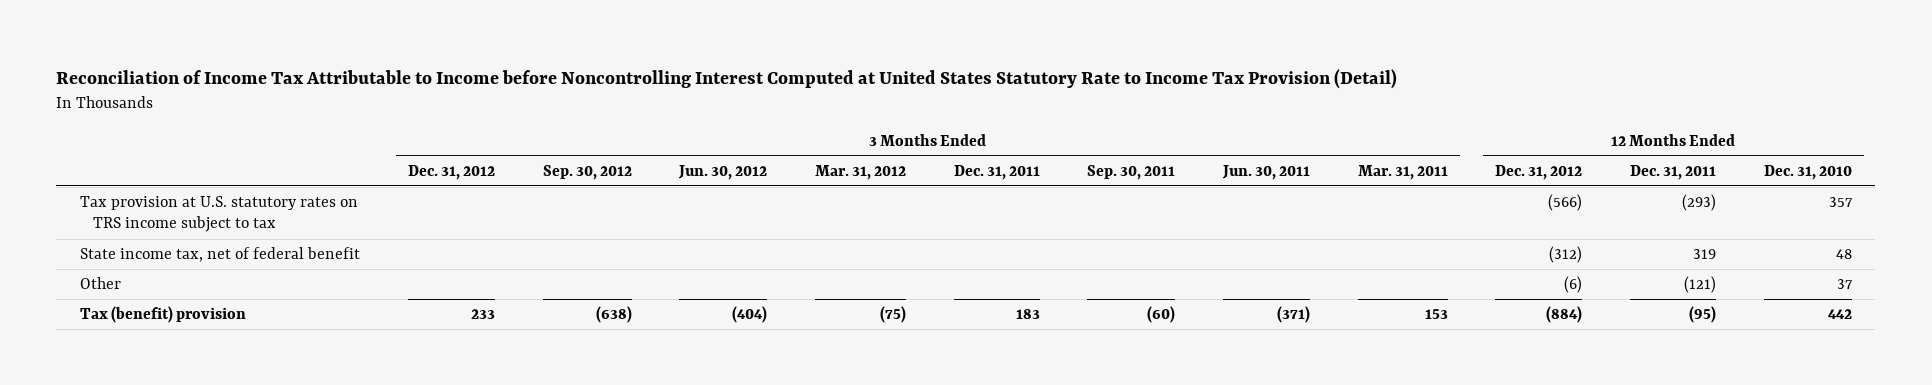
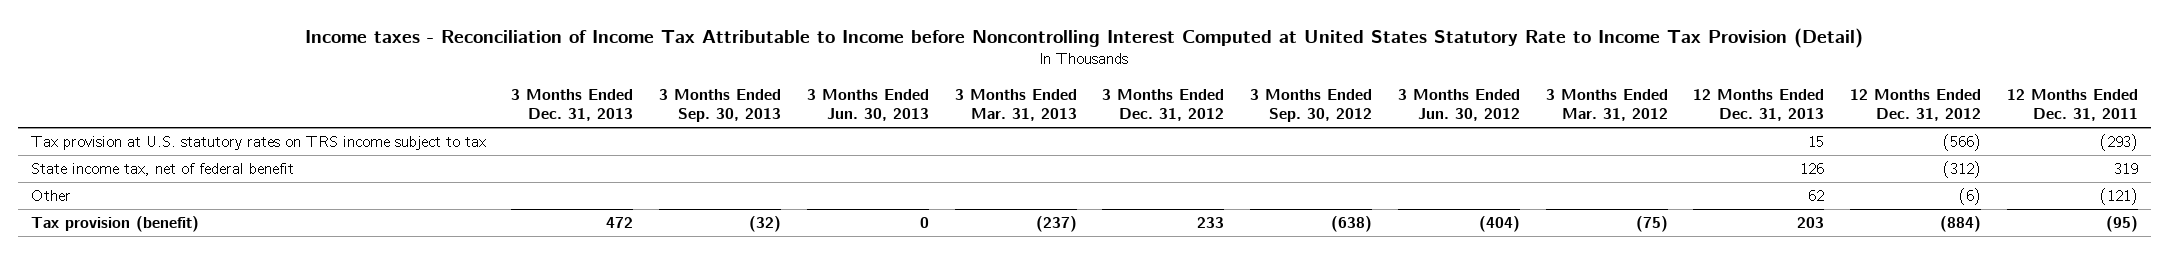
[56,68,1398,89] Reconciliation of Income Tax Attributable to Income before Noncontrolling Interest Computed at United States Statutory Rate to Income Tax Provision (Detail) -> [305,27,1864,48] Income taxes - Reconciliation of Income Tax Attributable to Income before Noncontrolling Interest Computed at United States Statutory Rate to Income Tax Provision (Detail)
[953,164,1040,180] Dec. 31, 2011 -> none
[1087,164,1176,180] Sep. 30, 2011 -> none
[1221,164,1310,180] Jun. 30, 2011 -> none
[1357,164,1448,180] Mar. 31, 2011 -> none
[1763,164,1852,180] Dec. 31, 2010 -> none
none -> [511,88,634,121] 3 Months Ended Dec. 31, 2013
none -> [659,88,782,122] 3 Months Ended Sep. 30, 2013
none -> [806,88,929,121] 3 Months Ended Jun. 30, 2013
none -> [954,88,1077,121] 3 Months Ended Mar. 31, 2013
none -> [1693,88,1825,121] 12 Months Ended Dec. 31, 2013
[80,306,247,324] Tax (benefit) provision -> [30,216,199,233] Tax provision (benefit)

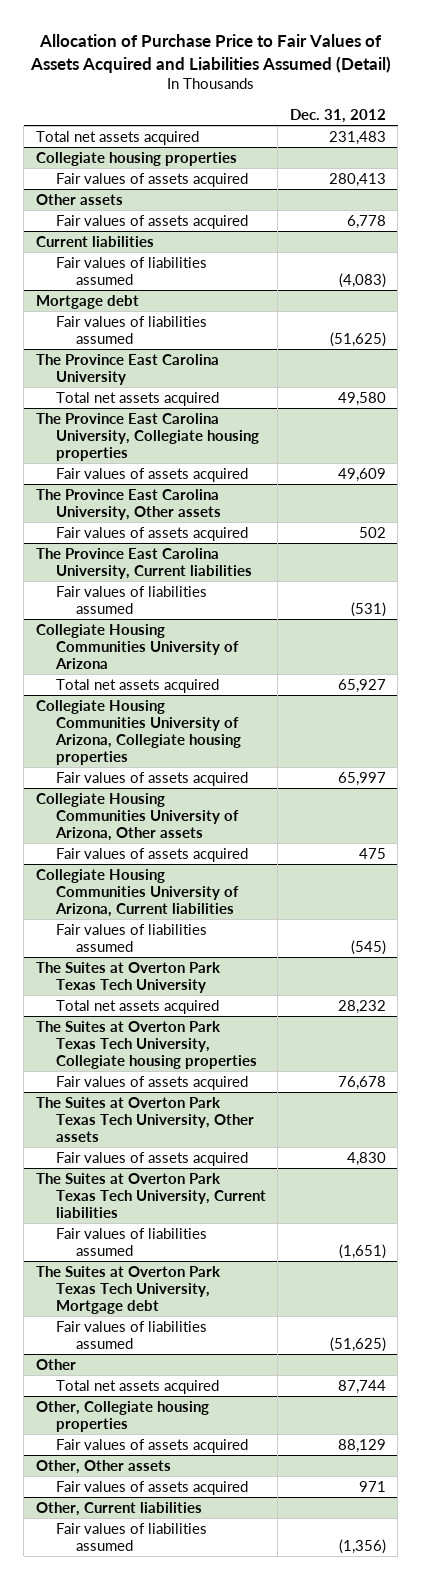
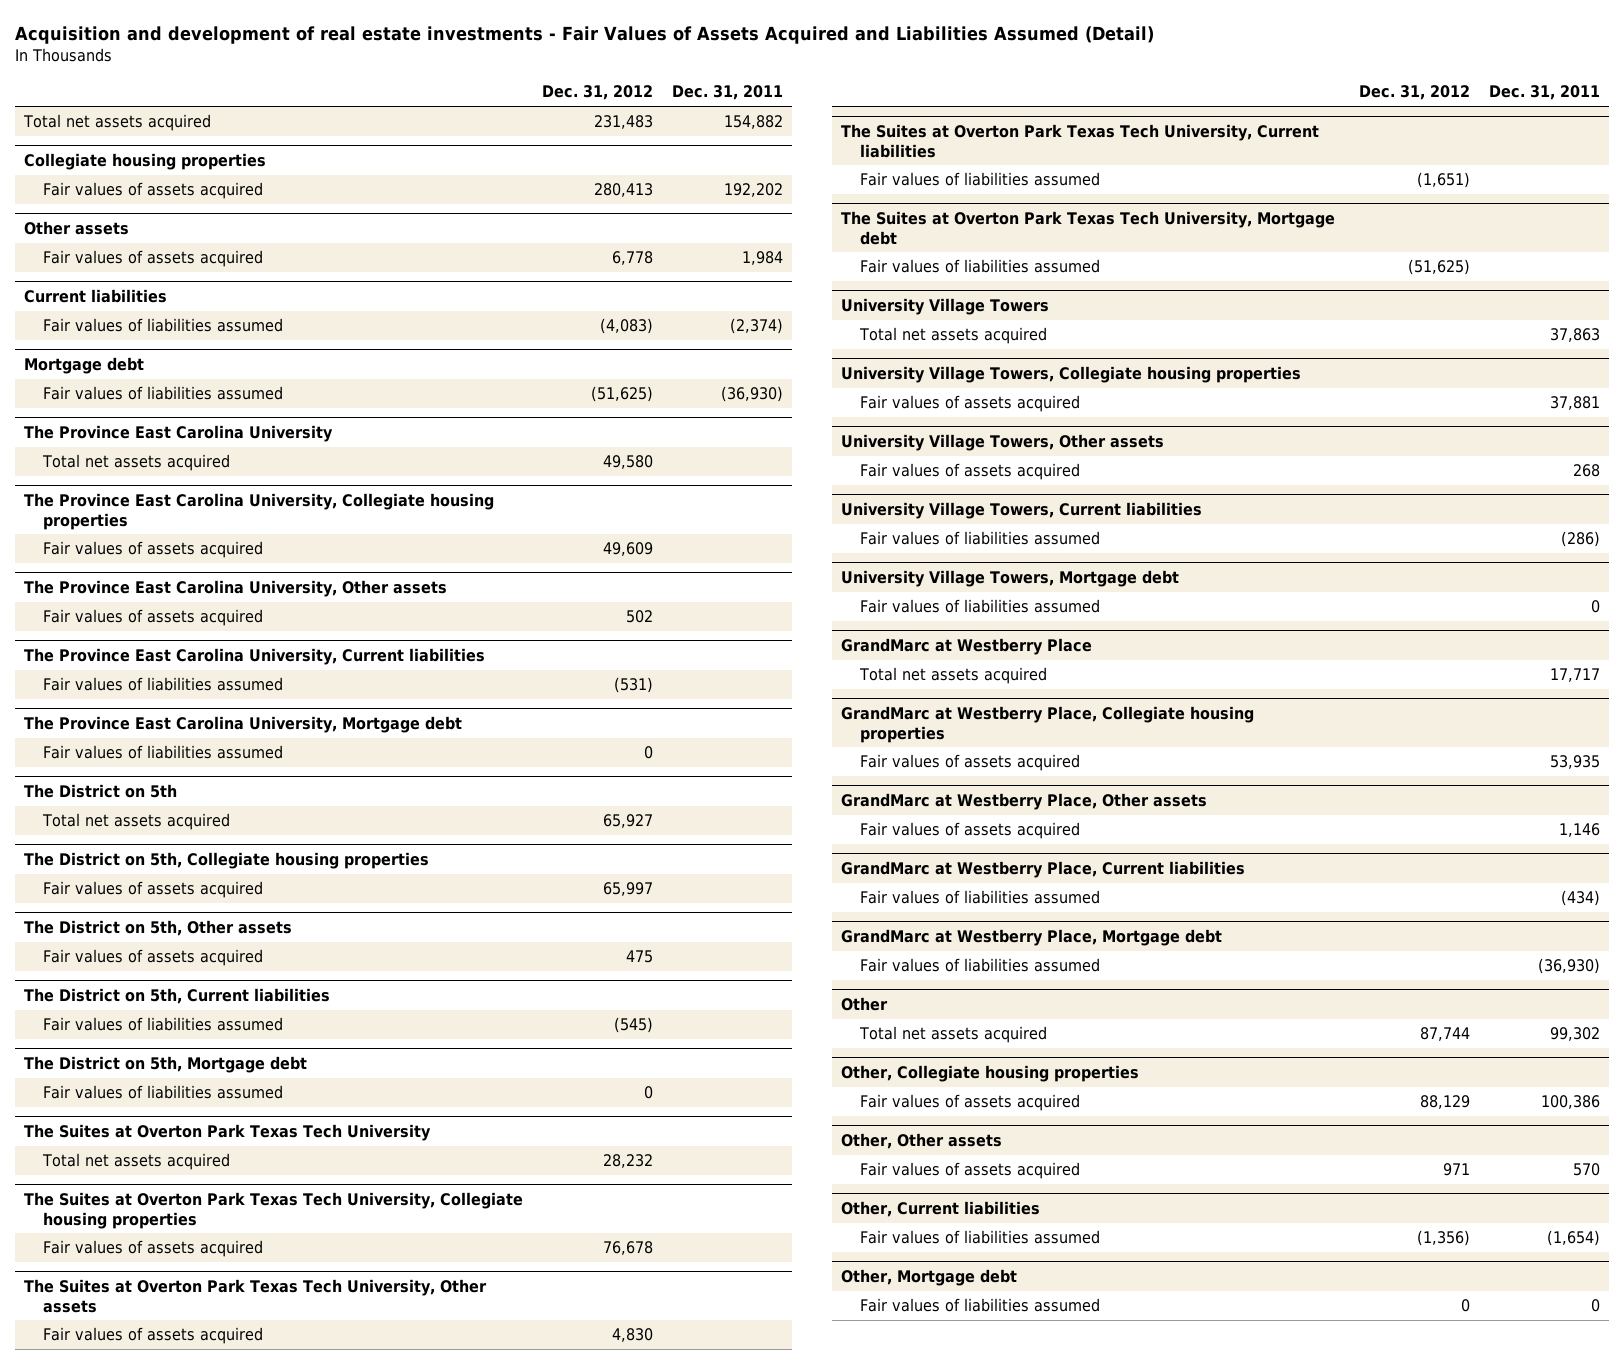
[29,33,391,73] Allocation of Purchase Price to Fair Values of Assets Acquired and Liabilities Assumed (Detail) -> [15,25,1155,44] Acquisition and development of real estate investments - Fair Values of Assets Acquired and Liabilities Assumed (Detail)
none -> [671,85,783,101] Dec. 31, 2011
[35,623,239,670] Collegiate Housing Communities University of Arizona -> none
none -> [24,716,463,734] The Province East Carolina University, Mortgage debt
none -> [42,745,283,760] Fair values of liabilities assumed
none -> [24,784,178,799] The District on 5th
[35,699,241,766] Collegiate Housing Communities University of Arizona, Collegiate housing properties -> none
none -> [24,852,430,870] The District on 5th, Collegiate housing properties
[35,792,239,842] Collegiate Housing Communities University of Arizona, Other assets -> none
none -> [24,920,293,937] The District on 5th, Other assets
[35,868,239,918] Collegiate Housing Communities University of Arizona, Current liabilities -> none
none -> [24,988,331,1005] The District on 5th, Current liabilities
none -> [24,1056,308,1074] The District on 5th, Mortgage debt
none -> [42,1085,283,1100] Fair values of liabilities assumed
none -> [841,298,1050,316] University Village Towers
none -> [858,327,1047,345] Total net assets acquired
none -> [841,366,1302,384] University Village Towers, Collegiate housing properties
none -> [859,395,1080,413] Fair values of assets acquired
none -> [841,434,1165,452] University Village Towers, Other assets
none -> [859,463,1080,481] Fair values of assets acquired
none -> [841,502,1203,520] University Village Towers, Current liabilities
none -> [859,531,1100,546] Fair values of liabilities assumed
none -> [841,570,1180,588] University Village Towers, Mortgage debt
none -> [859,599,1100,614] Fair values of liabilities assumed
none -> [841,638,1093,656] GrandMarc at Westberry Place
none -> [858,667,1047,685] Total net assets acquired
none -> [841,706,1255,743] GrandMarc at Westberry Place, Collegiate housing properties
none -> [859,754,1080,772] Fair values of assets acquired
none -> [841,793,1208,811] GrandMarc at Westberry Place, Other assets
none -> [859,822,1080,840] Fair values of assets acquired
none -> [841,861,1246,879] GrandMarc at Westberry Place, Current liabilities
none -> [859,890,1100,905] Fair values of liabilities assumed
none -> [841,929,1223,947] GrandMarc at Westberry Place, Mortgage debt
none -> [859,958,1100,973] Fair values of liabilities assumed
none -> [841,1269,1018,1287] Other, Mortgage debt
none -> [859,1298,1100,1313] Fair values of liabilities assumed

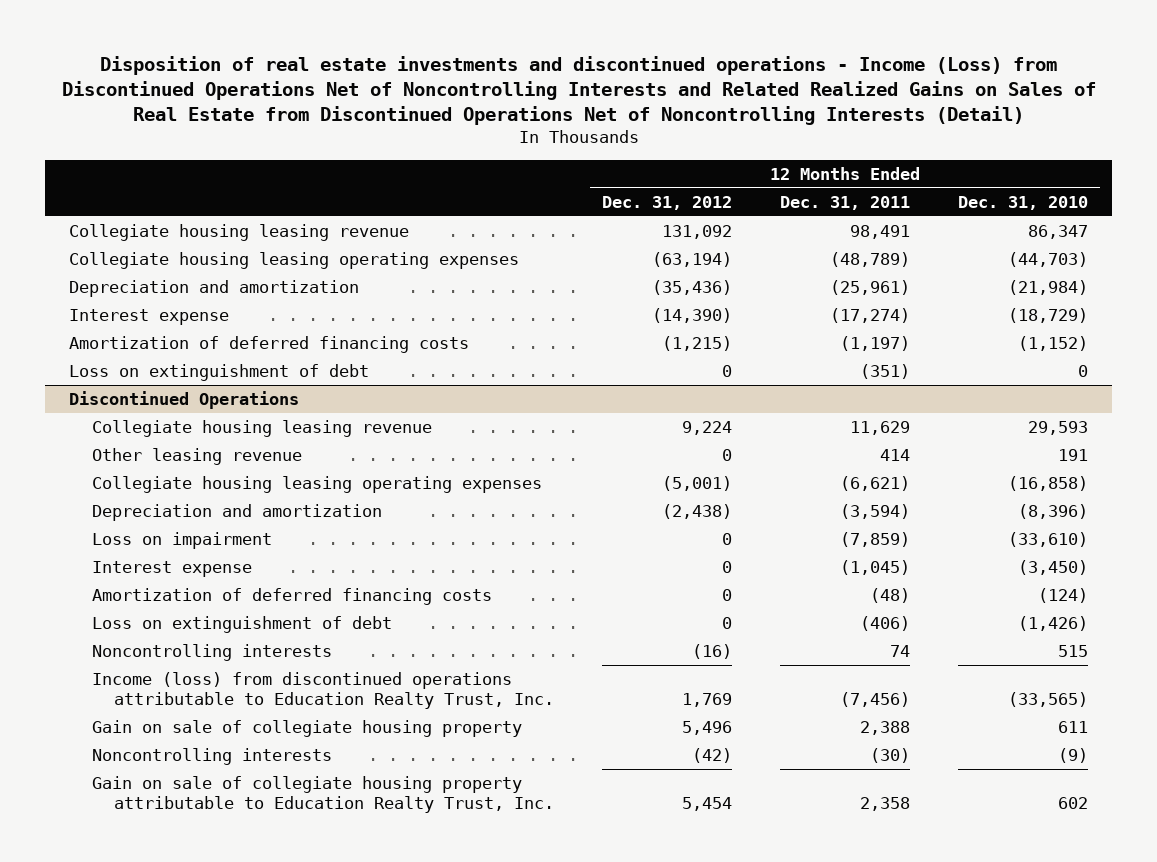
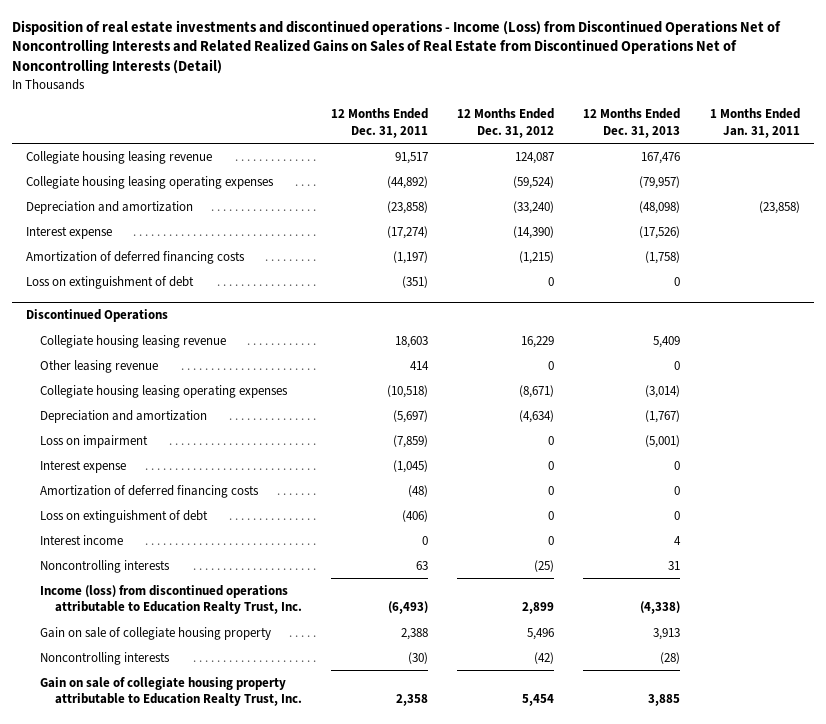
[958,195,1089,210] Dec. 31, 2010 -> none
none -> [583,108,681,138] 12 Months Ended Dec. 31, 2013
none -> [709,108,800,138] 1 Months Ended Jan. 31, 2011
[662,224,733,239] 131,092 -> [515,151,555,164] 124,087
[850,224,911,239] 98,491 -> [394,151,428,164] 91,517
[652,251,733,267] (63,194) -> [513,175,555,189] (59,524)
[830,251,911,267] (48,789) -> [386,175,428,189] (44,892)
[652,279,733,295] (35,436) -> [513,200,555,214] (33,240)
[830,279,911,295] (25,961) -> [386,200,428,214] (23,858)
[682,420,733,435] 9,224 -> [521,335,555,348] 16,229
[850,420,911,435] 11,629 -> [394,335,428,348] 18,603
[662,475,733,491] (5,001) -> [519,384,555,398] (8,671)
[840,475,911,491] (6,621) -> [386,384,428,398] (10,518)
[662,503,733,519] (2,438) -> [519,409,555,423] (4,634)
[840,503,911,519] (3,594) -> [392,409,428,423] (5,697)
none -> [40,534,124,545] Interest income
[692,643,733,659] (16) -> [534,559,555,572] (25)
[890,644,911,657] 74 -> [415,560,428,570] 63
[682,693,733,708] 1,769 -> [522,602,555,615] 2,899
[840,692,911,708] (7,456) -> [387,601,428,615] (6,493)

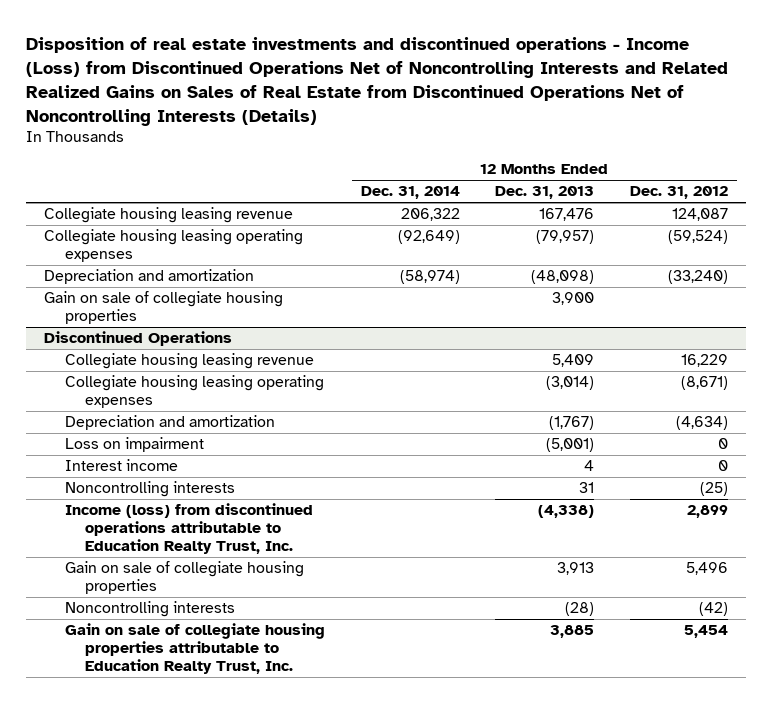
[11,19,781,75] Disposition of real estate investments and discontinued operations - Income (Loss) from Discontinued Operations Net of Noncontrolling Interests and Related Realized Gains on Sales of Real Estate from Discontinued Operations Net of Noncontrolling Interests (Detail) -> [26,37,729,126] Disposition of real estate investments and discontinued operations - Income (Loss) from Discontinued Operations Net of Noncontrolling Interests and Related Realized Gains on Sales of Real Estate from Discontinued Operations Net of Noncontrolling Interests (Details)
[330,108,428,138] 12 Months Ended Dec. 31, 2011 -> none
[709,108,800,138] 1 Months Ended Jan. 31, 2011 -> none
none -> [360,186,460,200] Dec. 31, 2014
[26,225,113,239] Interest expense -> none
[26,250,246,264] Amortization of deferred financing costs -> none
[26,275,195,289] Loss on extinguishment of debt -> none
none -> [44,291,284,325] Gain on sale of collegiate housing properties
[40,359,159,373] Other leasing revenue -> none
[40,459,127,473] Interest expense -> none
[40,484,260,498] Amortization of deferred financing costs -> none
[40,509,209,523] Loss on extinguishment of debt -> none
[40,626,272,640] Gain on sale of collegiate housing property -> [64,561,304,595] Gain on sale of collegiate housing properties
[40,676,302,707] Gain on sale of collegiate housing property attributable to Education Realty Trust, Inc. -> [64,623,325,674] Gain on sale of collegiate housing properties attributable to Education Realty Trust, Inc.

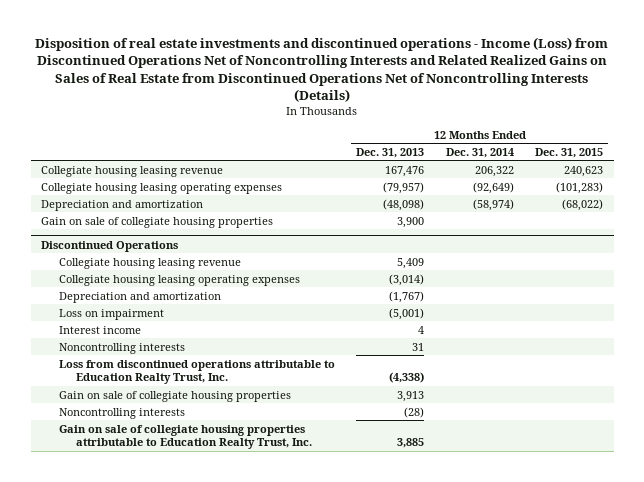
[630,186,729,200] Dec. 31, 2012 -> none
none -> [534,147,603,158] Dec. 31, 2015
[64,503,313,554] Income (loss) from discontinued operations attributable to Education Realty Trust, Inc. -> [58,359,335,385] Loss from discontinued operations attributable to Education Realty Trust, Inc.

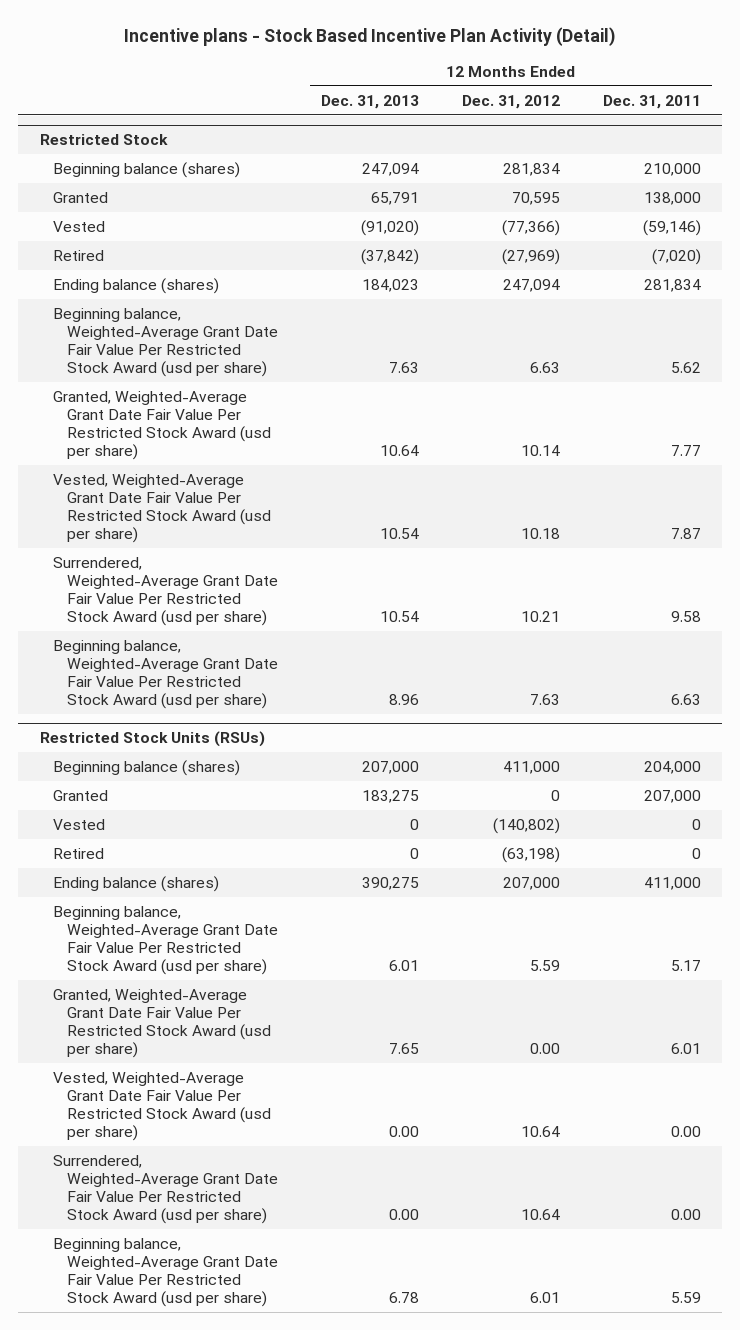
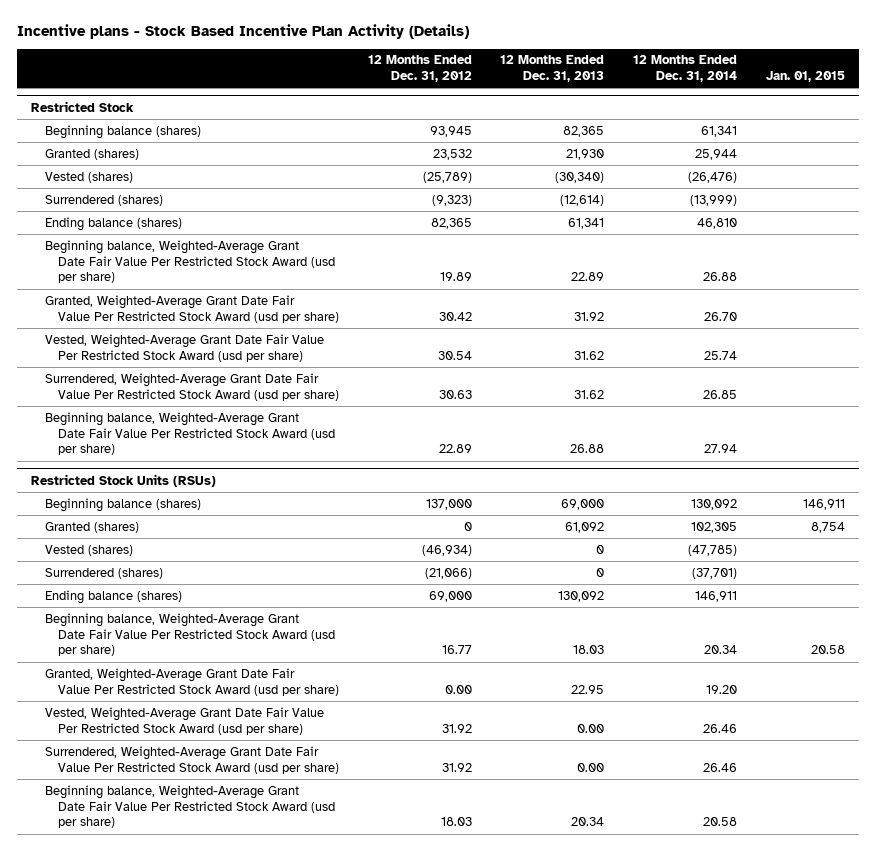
[124,26,617,46] Incentive plans - Stock Based Incentive Plan Activity (Detail) -> [16,24,469,40] Incentive plans - Stock Based Incentive Plan Activity (Details)
[602,94,701,109] Dec. 31, 2011 -> none
none -> [633,55,738,83] 12 Months Ended Dec. 31, 2014
none -> [765,71,845,83] Jan. 01, 2015
[53,249,105,261] Retired -> none
[362,162,420,176] 247,094 -> [563,125,605,137] 82,365
[502,162,560,176] 281,834 -> [429,125,472,137] 93,945
[53,191,109,203] Granted -> [44,148,139,160] Granted (shares)
[371,191,420,205] 65,791 -> [566,148,605,160] 21,930
[511,191,560,205] 70,595 -> [432,148,472,160] 23,532
[53,220,106,232] Vested -> [44,171,133,183] Vested (shares)
[361,219,420,236] (91,020) -> [555,171,605,183] (30,340)
[501,219,560,236] (77,366) -> [422,171,472,183] (25,789)
none -> [44,194,163,206] Surrendered (shares)
[362,278,420,292] 184,023 -> [568,217,605,229] 61,341
[502,278,560,292] 247,094 -> [430,217,472,229] 82,365
[389,362,420,374] 7.63 -> [571,272,605,282] 22.89
[529,362,560,374] 6.63 -> [439,272,472,282] 19.89
[380,445,420,457] 10.64 -> [574,311,605,321] 31.92
[520,445,560,457] 10.14 -> [438,311,472,321] 30.42
[380,528,420,540] 10.54 -> [574,350,605,360] 31.62
[520,528,560,540] 10.18 -> [437,350,472,360] 30.54
[380,611,420,623] 10.54 -> [574,389,605,399] 31.62
[520,611,560,623] 10.21 -> [438,389,472,399] 30.63
[389,694,420,706] 8.96 -> [570,444,605,454] 26.88
[529,694,560,706] 7.63 -> [438,444,472,454] 22.89
[53,847,105,859] Retired -> none
[362,760,420,774] 207,000 -> [561,498,605,510] 69,000
[502,760,560,774] 411,000 -> [425,498,472,510] 137,000
[53,789,109,801] Granted -> [44,521,139,533] Granted (shares)
[362,789,420,803] 183,275 -> [565,521,605,533] 61,092
[53,818,106,830] Vested -> [44,544,133,556] Vested (shares)
[492,817,560,834] (140,802) -> [421,544,472,556] (46,934)
none -> [44,567,163,579] Surrendered (shares)
[362,876,420,890] 390,275 -> [558,590,605,602] 130,092
[502,876,560,890] 207,000 -> [428,590,472,602] 69,000
[389,960,420,972] 6.01 -> [573,645,605,655] 18.03
[529,960,560,972] 5.59 -> [441,645,472,655] 16.77
[389,1043,420,1055] 7.65 -> [571,684,605,694] 22.95
[520,1126,560,1138] 10.64 -> [441,723,472,733] 31.92
[520,1209,560,1221] 10.64 -> [441,762,472,772] 31.92
[389,1292,420,1304] 6.78 -> [571,817,605,827] 20.34
[529,1292,560,1304] 6.01 -> [440,817,472,827] 18.03

